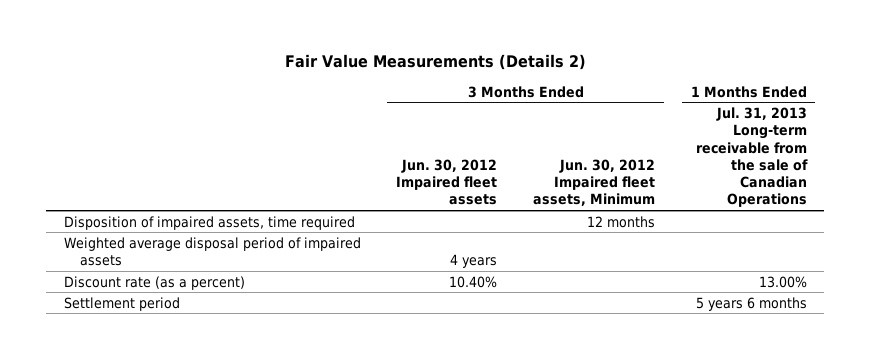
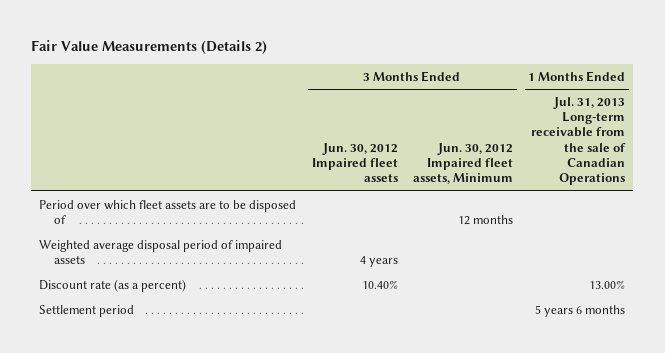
[63,215,355,230] Disposition of impaired assets, time required -> none
none -> [39,199,297,224] Period over which fleet assets are to be disposed of

